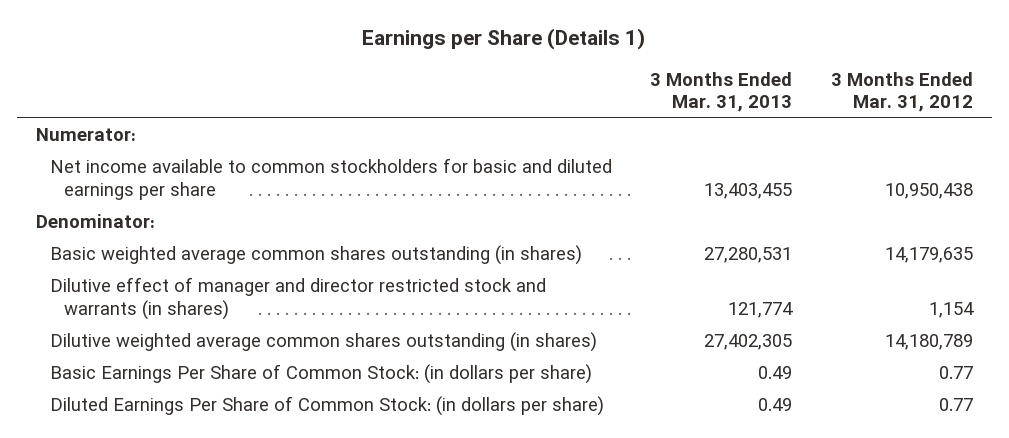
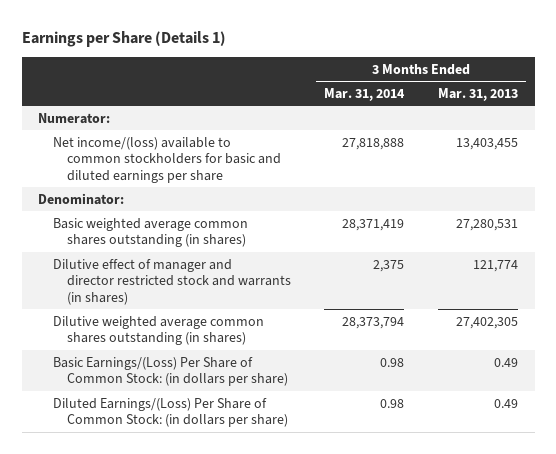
[830,71,973,113] 3 Months Ended Mar. 31, 2012 -> none
none -> [324,87,406,101] Mar. 31, 2014
[50,158,613,201] Net income available to common stockholders for basic and diluted earnings per share -> [52,136,281,183] Net income/(loss) available to common stockholders for basic and diluted earnings per share
[50,364,593,385] Basic Earnings Per Share of Common Stock: (in dollars per share) -> [52,356,288,387] Basic Earnings/(Loss) Per Share of Common Stock: (in dollars per share)
[50,396,605,417] Diluted Earnings Per Share of Common Stock: (in dollars per share) -> [52,397,288,428] Diluted Earnings/(Loss) Per Share of Common Stock: (in dollars per share)

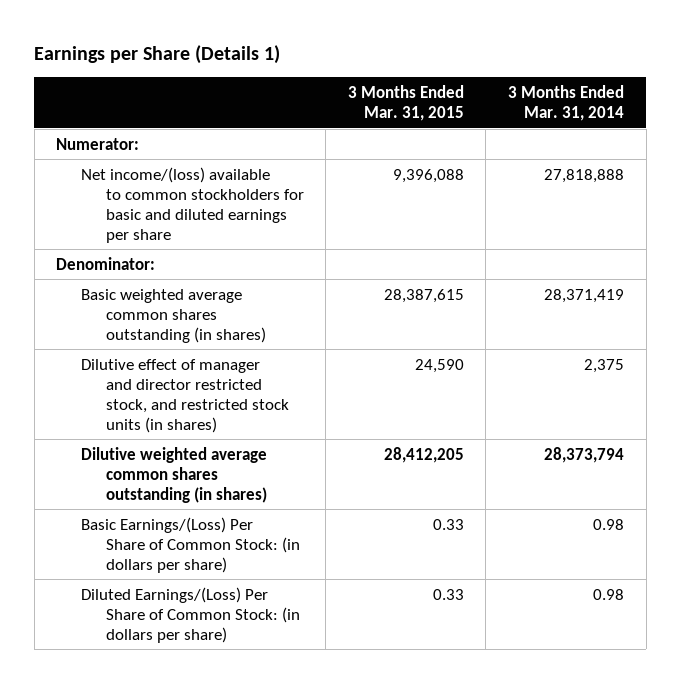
[437,87,518,101] Mar. 31, 2013 -> none
none -> [347,84,464,121] 3 Months Ended Mar. 31, 2015
[52,258,291,305] Dilutive effect of manager and director restricted stock and warrants (in shares) -> [80,358,289,433] Dilutive effect of manager and director restricted stock, and restricted stock units (in shares)

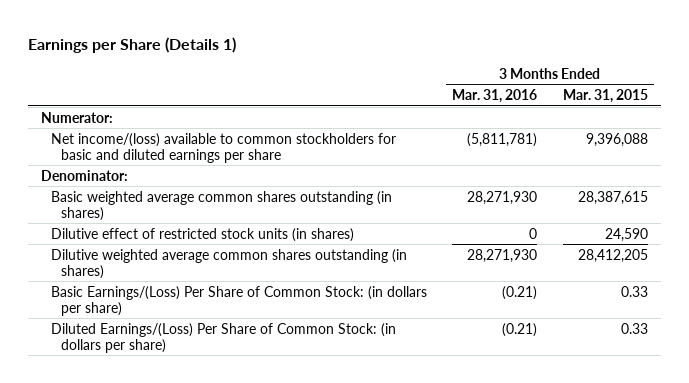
[508,84,625,121] 3 Months Ended Mar. 31, 2014 -> none
none -> [452,89,538,104] Mar. 31, 2016
[80,358,289,433] Dilutive effect of manager and director restricted stock, and restricted stock units (in shares) -> [50,227,354,242] Dilutive effect of restricted stock units (in shares)

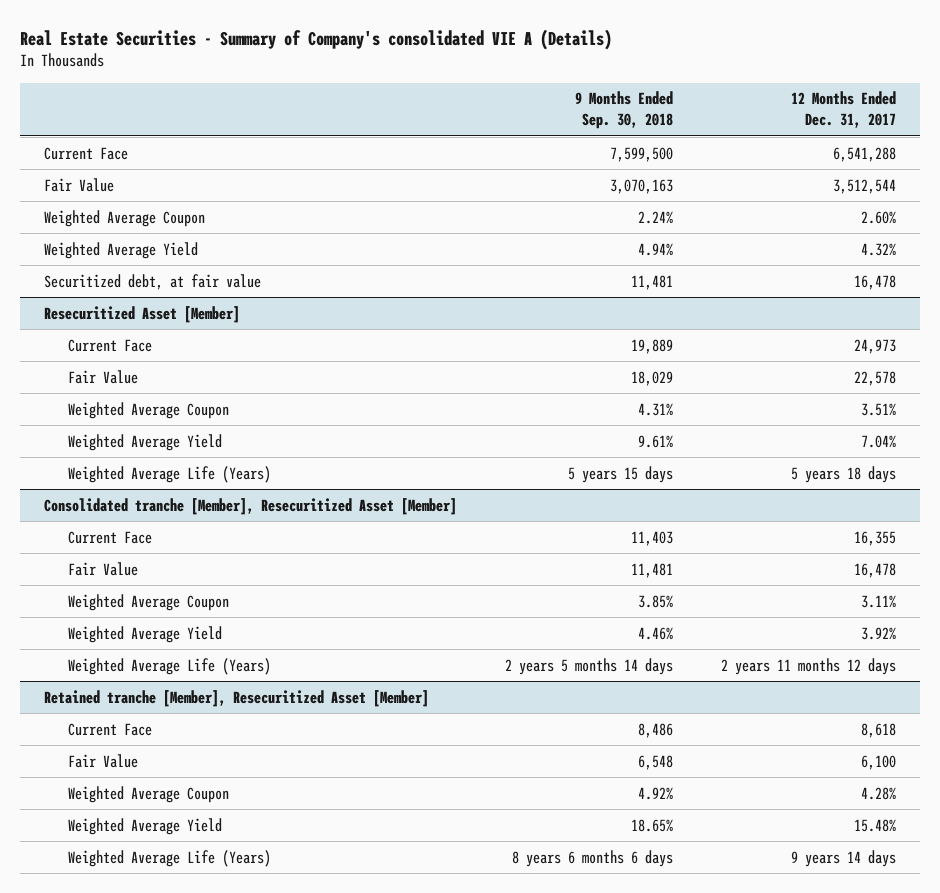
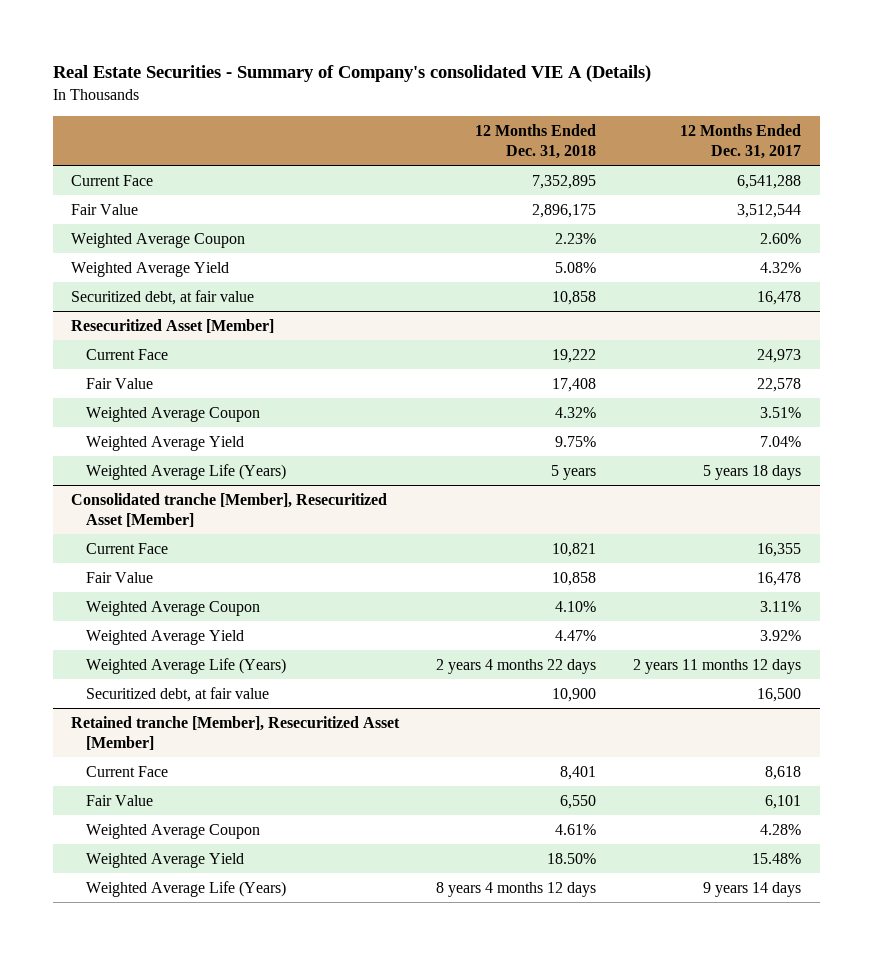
[574,91,673,130] 9 Months Ended Sep. 30, 2018 -> none
none -> [475,123,597,160] 12 Months Ended Dec. 31, 2018
none -> [85,686,269,702] Securitized debt, at fair value
[860,754,896,770] 6,100 -> [765,794,802,809] 6,101

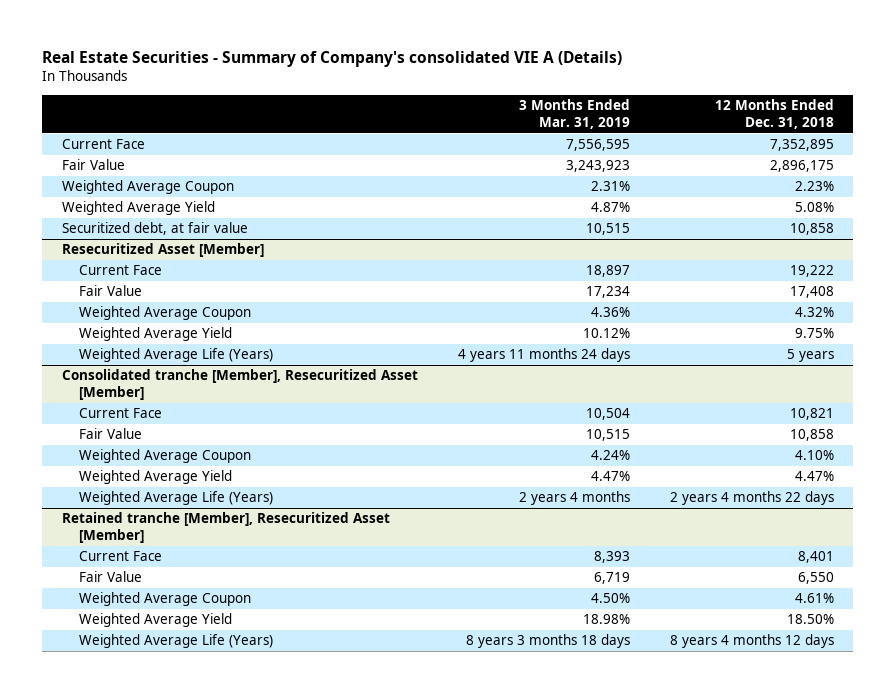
[680,123,802,160] 12 Months Ended Dec. 31, 2017 -> none
none -> [518,99,630,130] 3 Months Ended Mar. 31, 2019
[85,686,269,702] Securitized debt, at fair value -> none

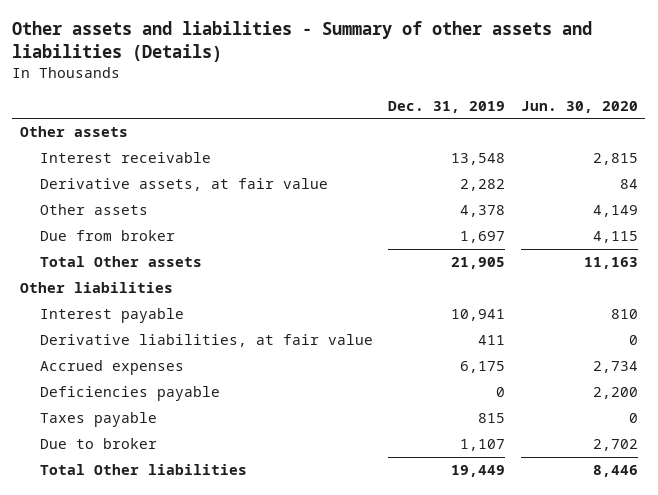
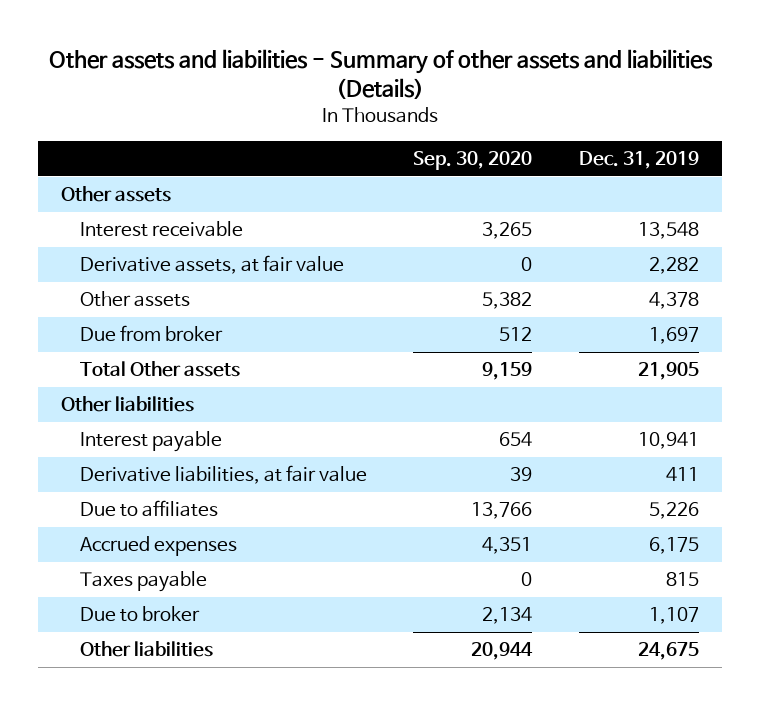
[520,100,638,113] Jun. 30, 2020 -> none
none -> [413,151,533,171] Sep. 30, 2020
none -> [79,500,218,518] Due to affiliates
[40,386,221,402] Deficiencies payable -> none
[40,464,248,476] Total Other liabilities -> [79,641,213,658] Other liabilities
[451,465,506,478] 19,449 -> [637,642,699,661] 24,675

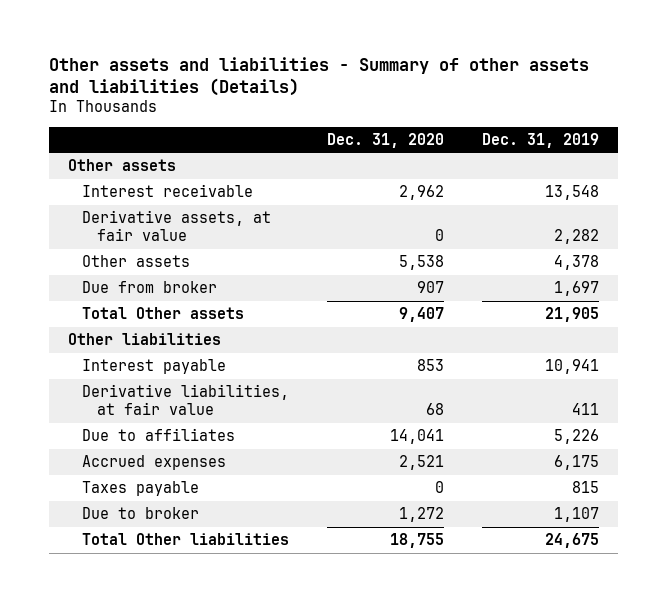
[413,151,533,171] Sep. 30, 2020 -> none
none -> [327,132,445,148] Dec. 31, 2020
[79,641,213,658] Other liabilities -> [82,533,290,546] Total Other liabilities

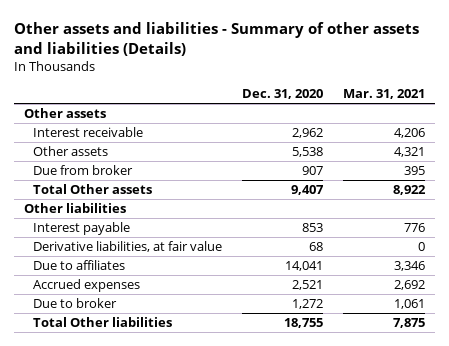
[482,132,600,148] Dec. 31, 2019 -> none
none -> [343,89,426,100] Mar. 31, 2021
[82,210,272,242] Derivative assets, at fair value -> none
[82,481,200,497] Taxes payable -> none

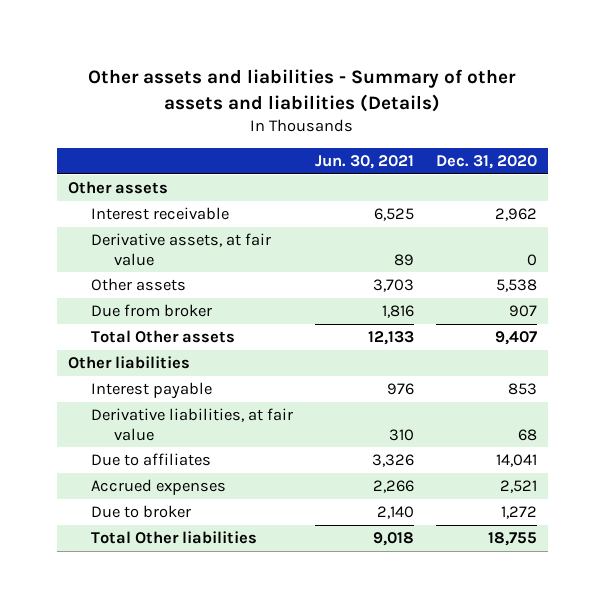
[343,89,426,100] Mar. 31, 2021 -> none
none -> [314,155,414,170] Jun. 30, 2021
none -> [91,233,272,266] Derivative assets, at fair value

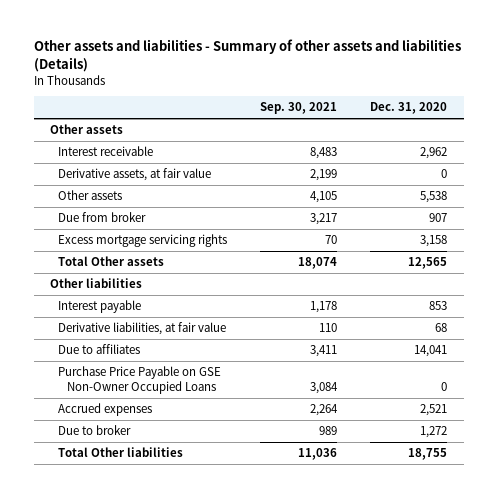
[314,155,414,170] Jun. 30, 2021 -> none
none -> [260,102,338,115] Sep. 30, 2021
none -> [58,234,228,248] Excess mortgage servicing rights
[494,331,537,346] 9,407 -> [408,257,448,270] 12,565
none -> [58,366,222,394] Purchase Price Payable on GSE Non-Owner Occupied Loans

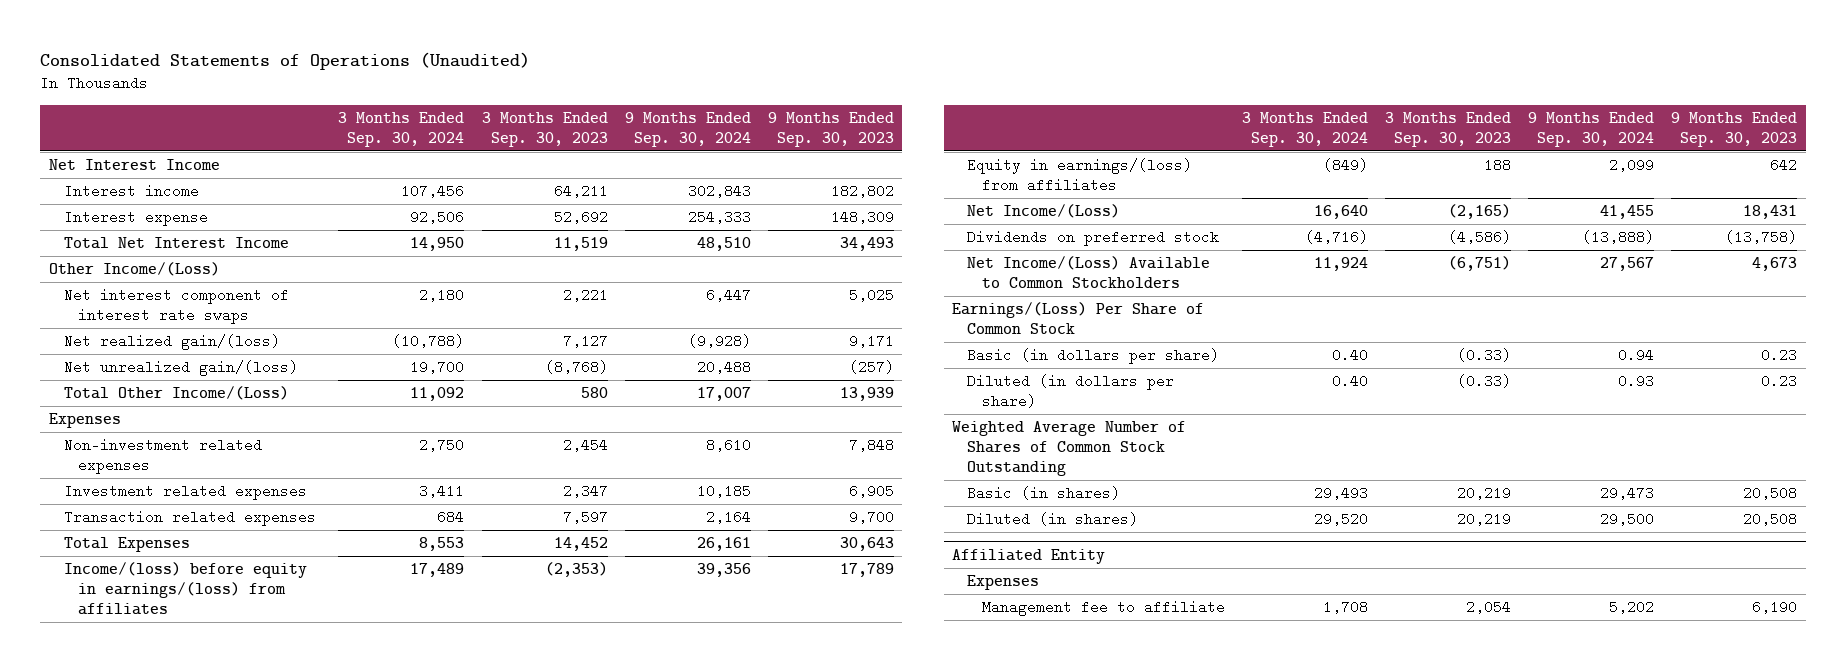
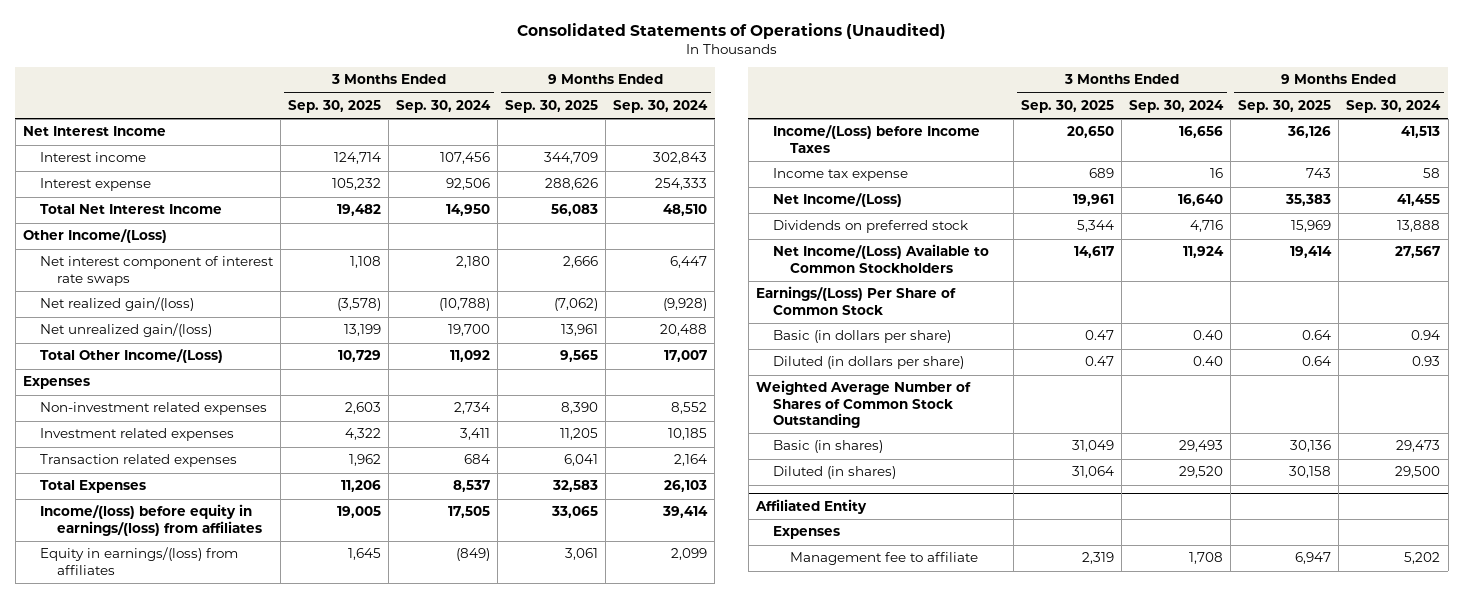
[481,111,608,147] 3 Months Ended Sep. 30, 2023 -> none
[767,111,894,147] 9 Months Ended Sep. 30, 2023 -> none
none -> [287,100,381,114] Sep. 30, 2025
none -> [505,100,599,114] Sep. 30, 2025
[419,438,465,453] 2,750 -> [453,402,490,415] 2,734
[705,438,751,453] 8,610 -> [671,402,708,415] 8,552
[419,537,465,552] 8,553 -> [452,480,490,493] 8,537
[696,537,751,552] 26,161 -> [664,480,708,493] 26,103
[410,563,465,578] 17,489 -> [447,506,490,519] 17,505
[696,563,751,578] 39,356 -> [662,506,709,519] 39,414
none -> [772,125,980,153] Income/(Loss) before Income Taxes
none -> [772,168,908,182] Income tax expense
[1305,230,1369,245] (4,716) -> [1190,220,1224,233] 4,716
[1582,230,1655,245] (13,888) -> [1397,220,1441,233] 13,888

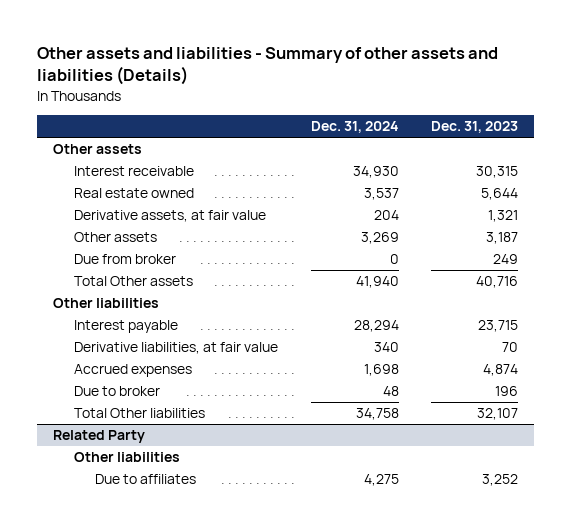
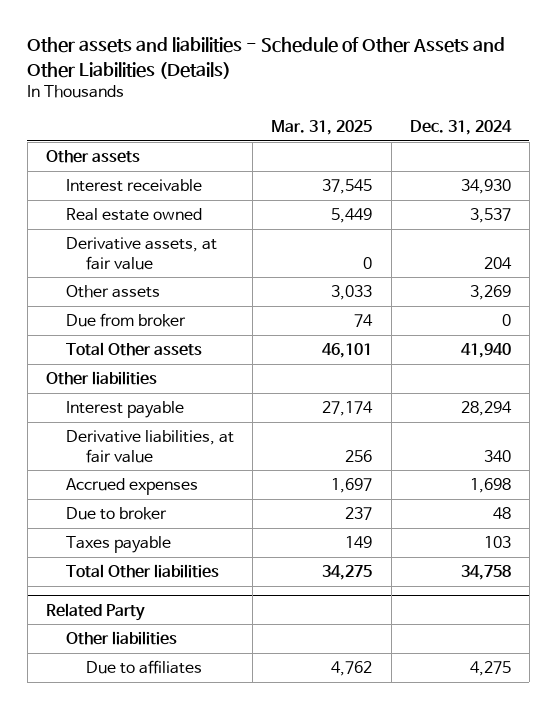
[37,47,499,86] Other assets and liabilities - Summary of other assets and liabilities (Details) -> [27,37,506,79] Other assets and liabilities - Schedule of Other Assets and Other Liabilities (Details)
[431,121,519,134] Dec. 31, 2023 -> none
none -> [271,119,373,135] Mar. 31, 2025
none -> [66,535,172,553] Taxes payable

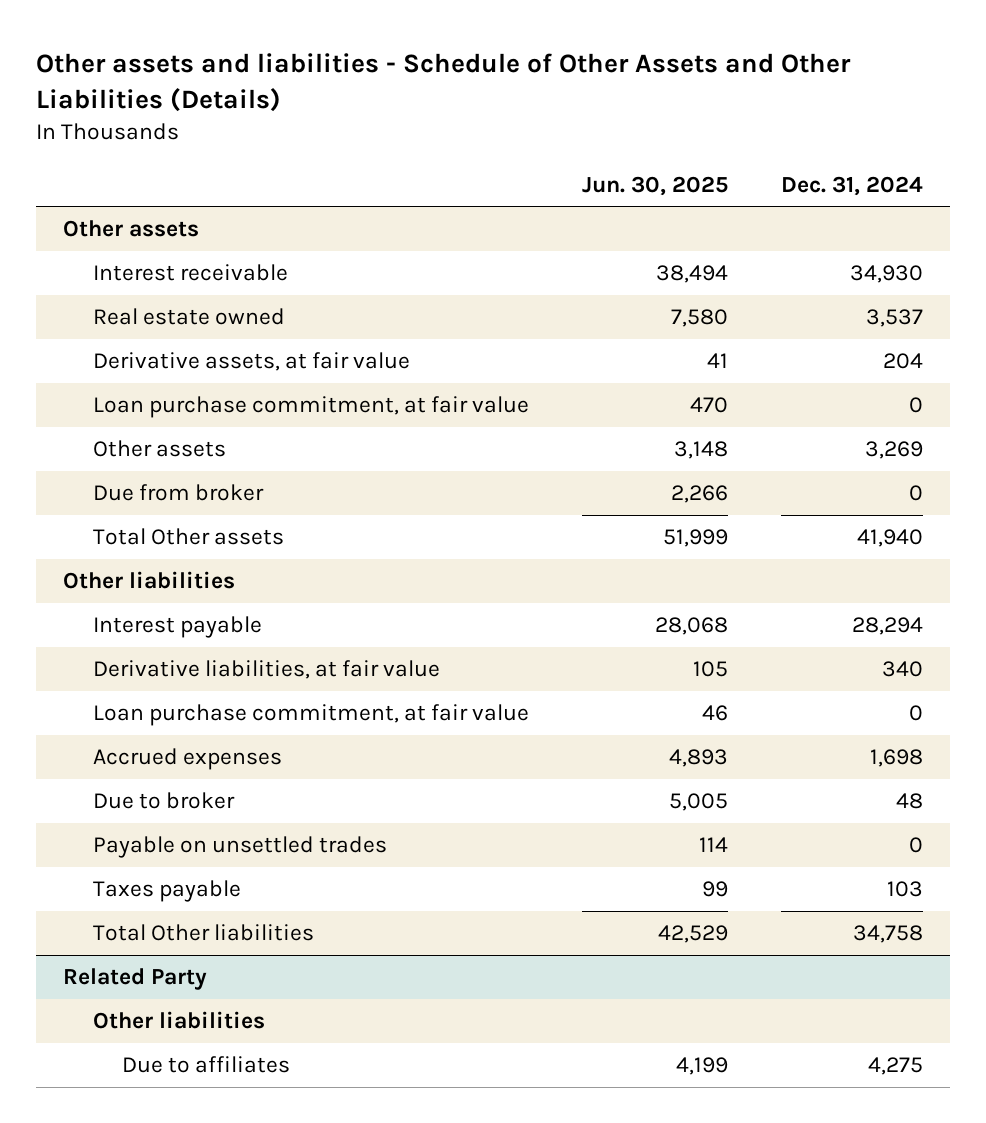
[271,119,373,135] Mar. 31, 2025 -> none
none -> [581,175,728,196] Jun. 30, 2025
none -> [92,396,529,419] Loan purchase commitment, at fair value
none -> [92,704,529,727] Loan purchase commitment, at fair value
none -> [92,836,387,859] Payable on unsettled trades

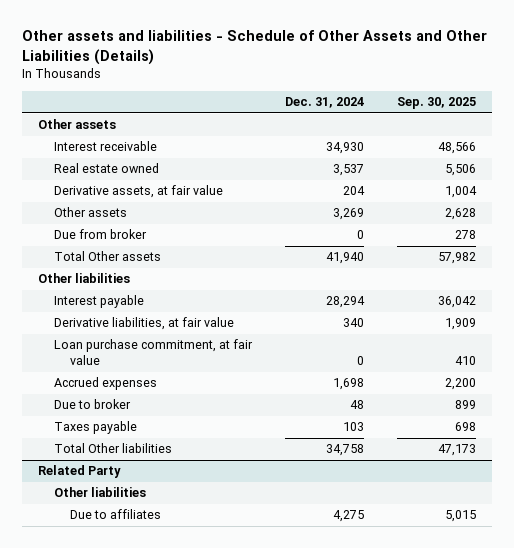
[581,175,728,196] Jun. 30, 2025 -> none
none -> [396,97,476,110] Sep. 30, 2025
[92,396,529,419] Loan purchase commitment, at fair value -> none
[92,836,387,859] Payable on unsettled trades -> none

